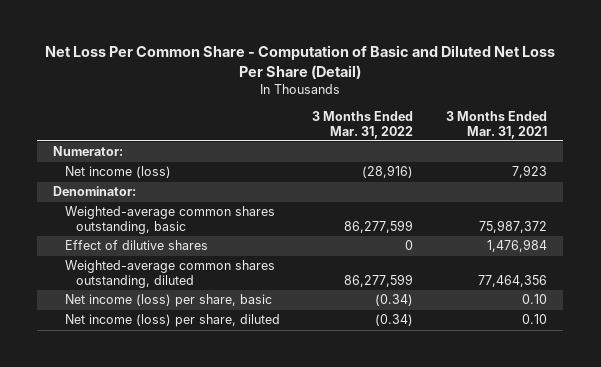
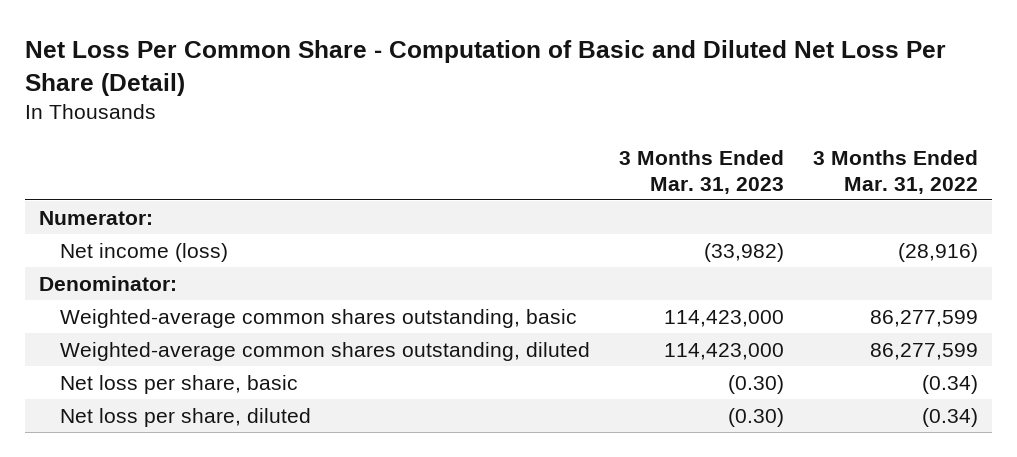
[446,110,548,139] 3 Months Ended Mar. 31, 2021 -> none
none -> [618,149,784,194] 3 Months Ended Mar. 31, 2023
[64,240,208,251] Effect of dilutive shares -> none
[64,294,272,308] Net income (loss) per share, basic -> [60,375,299,395] Net loss per share, basic
[64,314,280,328] Net income (loss) per share, diluted -> [60,408,312,428] Net loss per share, diluted

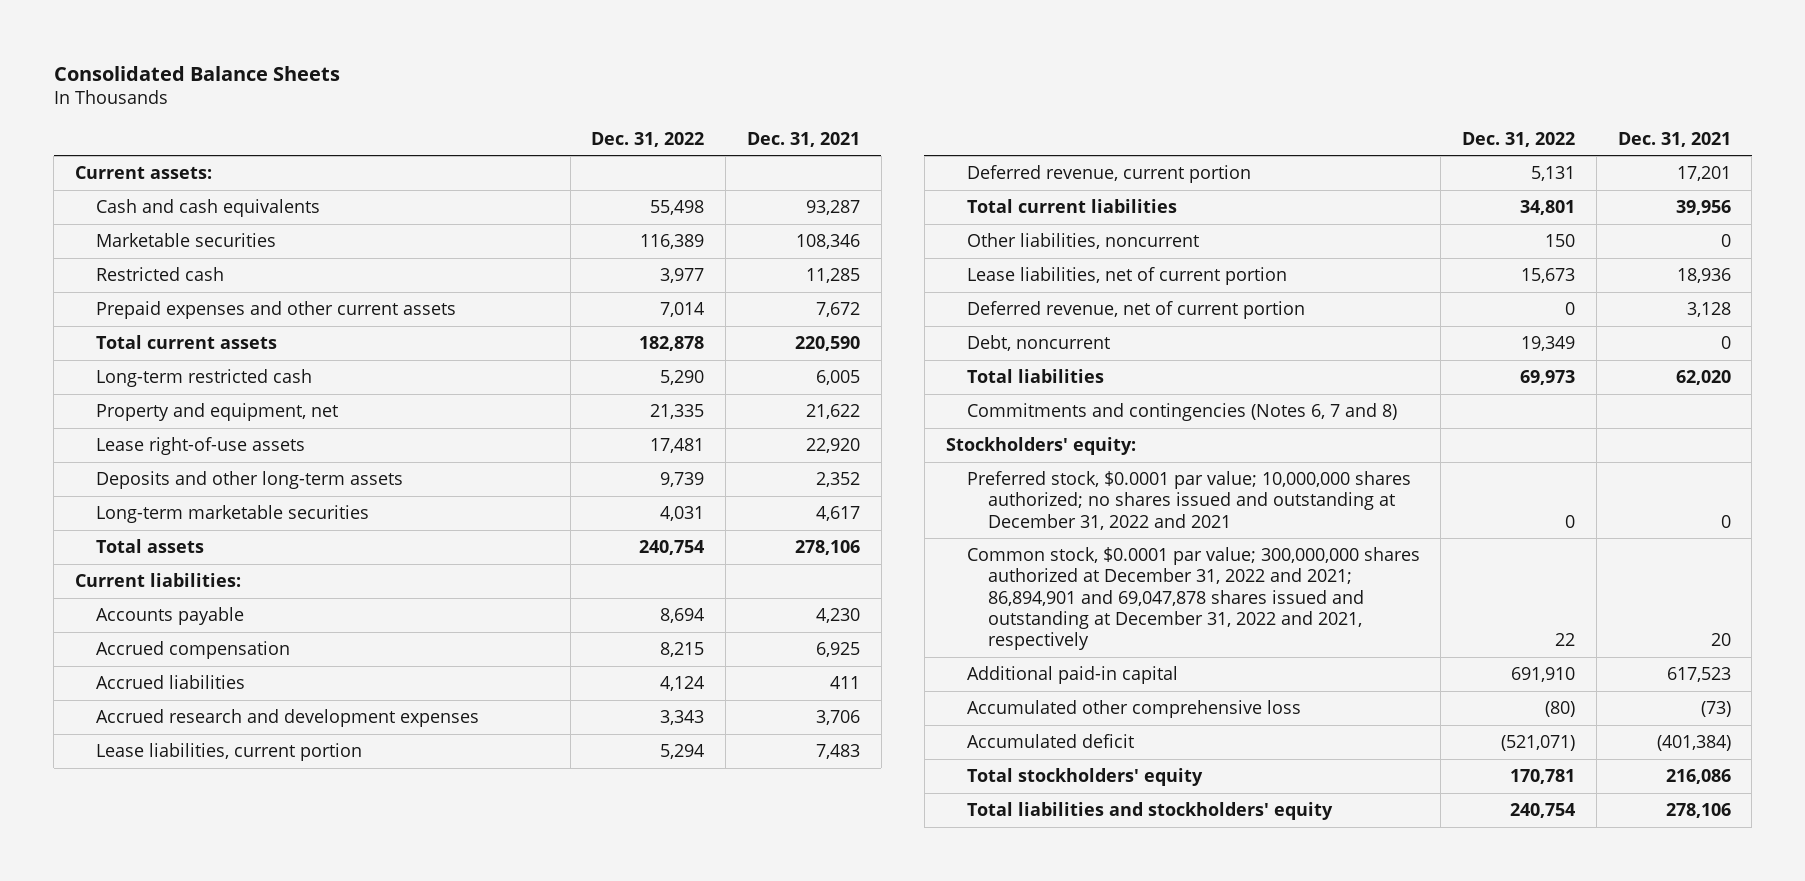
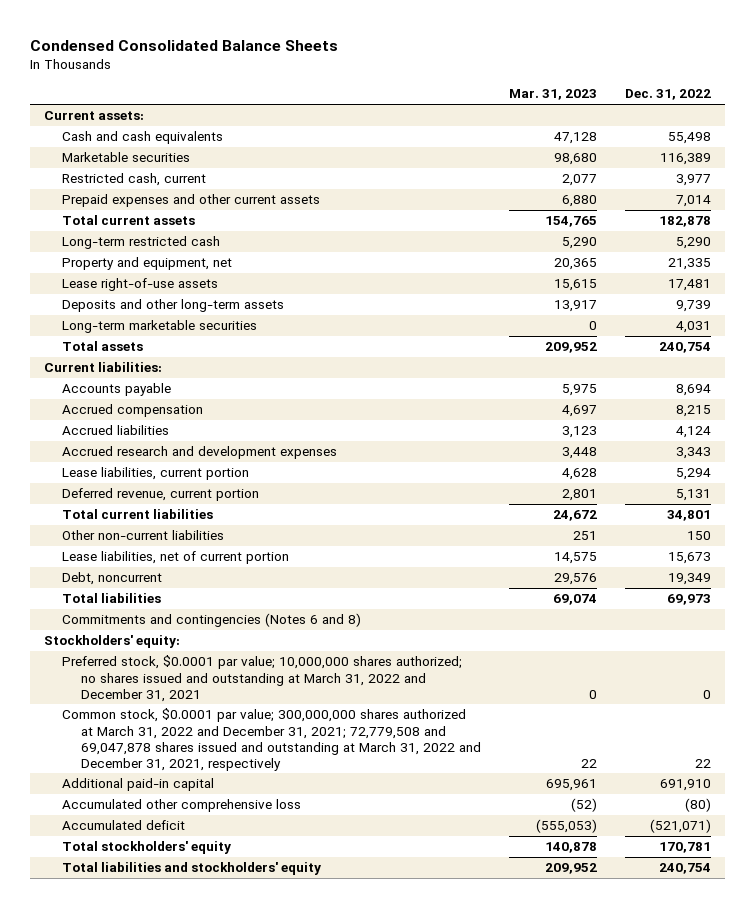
[53,65,340,81] Consolidated Balance Sheets -> [29,39,338,51] Condensed Consolidated Balance Sheets
[746,131,860,147] Dec. 31, 2021 -> none
none -> [509,89,598,101] Mar. 31, 2023
[96,267,225,282] Restricted cash -> [62,173,207,187] Restricted cash, current
[966,233,1199,250] Other liabilities, noncurrent -> [62,530,225,541] Other non-current liabilities
[966,301,1305,320] Deferred revenue, net of current portion -> none
[966,403,1397,422] Commitments and contingencies (Notes 6, 7 and 8) -> [62,613,362,628] Commitments and contingencies (Notes 6 and 8)
[966,471,1411,530] Preferred stock, $0.0001 par value; 10,000,000 shares authorized; no shares issued and outstanding at December 31, 2022 and 2021 -> [62,655,463,702] Preferred stock, $0.0001 par value; 10,000,000 shares authorized; no shares issued and outstanding at March 31, 2022 and December 31, 2021
[966,547,1420,651] Common stock, $0.0001 par value; 300,000,000 shares authorized at December 31, 2022 and 2021; 86,894,901 and 69,047,878 shares issued and outstanding at December 31, 2022 and 2021, respectively -> [62,708,481,771] Common stock, $0.0001 par value; 300,000,000 shares authorized at March 31, 2022 and December 31, 2021; 72,779,508 and 69,047,878 shares issued and outstanding at March 31, 2022 and December 31, 2021, respectively

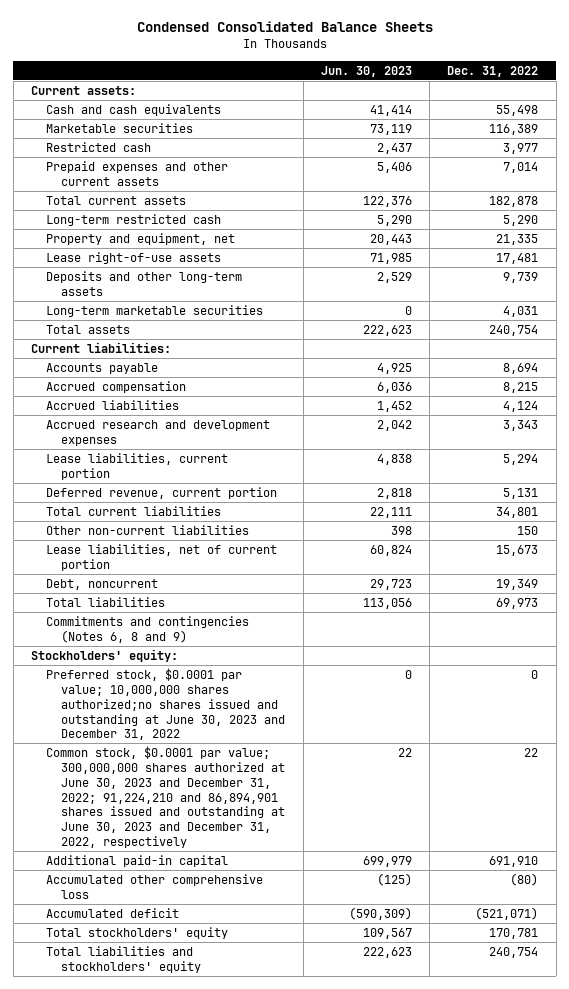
[509,89,598,101] Mar. 31, 2023 -> none
none -> [320,65,412,77] Jun. 30, 2023
[62,173,207,187] Restricted cash, current -> [46,141,152,152] Restricted cash
[62,613,362,628] Commitments and contingencies (Notes 6 and 8) -> [46,615,250,643] Commitments and contingencies (Notes 6, 8 and 9)
[62,655,463,702] Preferred stock, $0.0001 par value; 10,000,000 shares authorized; no shares issued and outstanding at March 31, 2022 and December 31, 2021 -> [46,667,286,741] Preferred stock, $0.0001 par value; 10,000,000 shares authorized;no shares issued and outstanding at June 30, 2023 and December 31, 2022
[62,708,481,771] Common stock, $0.0001 par value; 300,000,000 shares authorized at March 31, 2022 and December 31, 2021; 72,779,508 and 69,047,878 shares issued and outstanding at March 31, 2022 and December 31, 2021, respectively -> [46,745,286,849] Common stock, $0.0001 par value; 300,000,000 shares authorized at June 30, 2023 and December 31, 2022; 91,224,210 and 86,894,901 shares issued and outstanding at June 30, 2023 and December 31, 2022, respectively

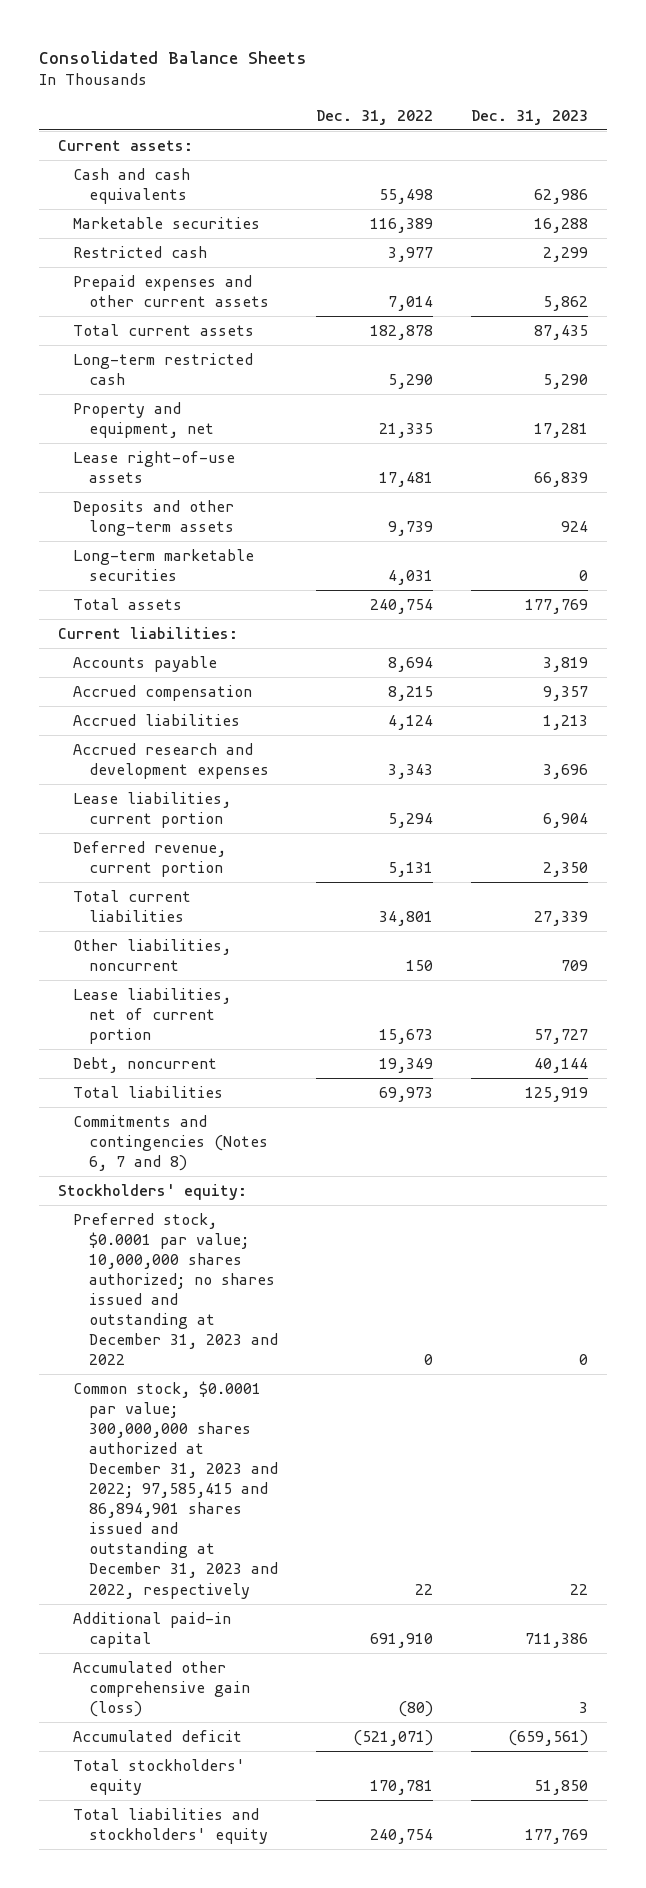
[136,20,433,32] Condensed Consolidated Balance Sheets -> [38,50,307,64] Consolidated Balance Sheets
[320,65,412,77] Jun. 30, 2023 -> none
none -> [471,109,589,125] Dec. 31, 2023
[46,524,250,535] Other non-current liabilities -> [73,938,232,972] Other liabilities, noncurrent
[46,615,250,643] Commitments and contingencies (Notes 6, 8 and 9) -> [73,1114,268,1172] Commitments and contingencies (Notes 6, 7 and 8)
[46,667,286,741] Preferred stock, $0.0001 par value; 10,000,000 shares authorized;no shares issued and outstanding at June 30, 2023 and December 31, 2022 -> [73,1212,278,1366] Preferred stock, $0.0001 par value; 10,000,000 shares authorized; no shares issued and outstanding at December 31, 2023 and 2022
[46,745,286,849] Common stock, $0.0001 par value; 300,000,000 shares authorized at June 30, 2023 and December 31, 2022; 91,224,210 and 86,894,901 shares issued and outstanding at June 30, 2023 and December 31, 2022, respectively -> [73,1380,278,1599] Common stock, $0.0001 par value; 300,000,000 shares authorized at December 31, 2023 and 2022; 97,585,415 and 86,894,901 shares issued and outstanding at December 31, 2023 and 2022, respectively
[46,873,264,899] Accumulated other comprehensive loss -> [73,1660,250,1718] Accumulated other comprehensive gain (loss)

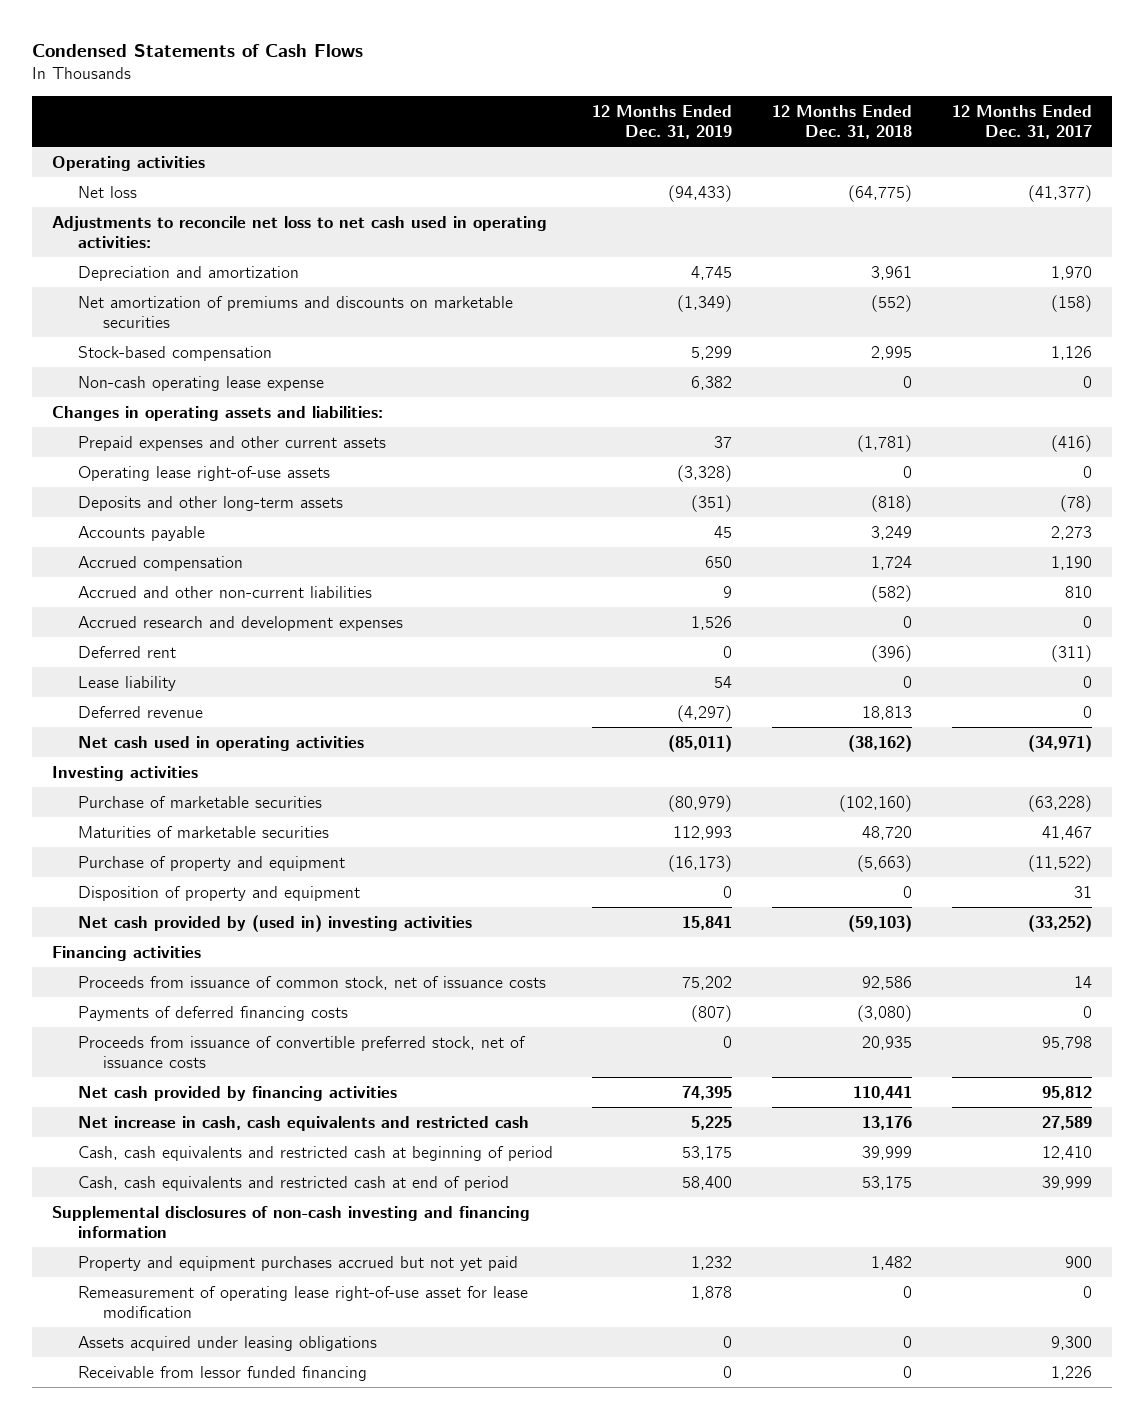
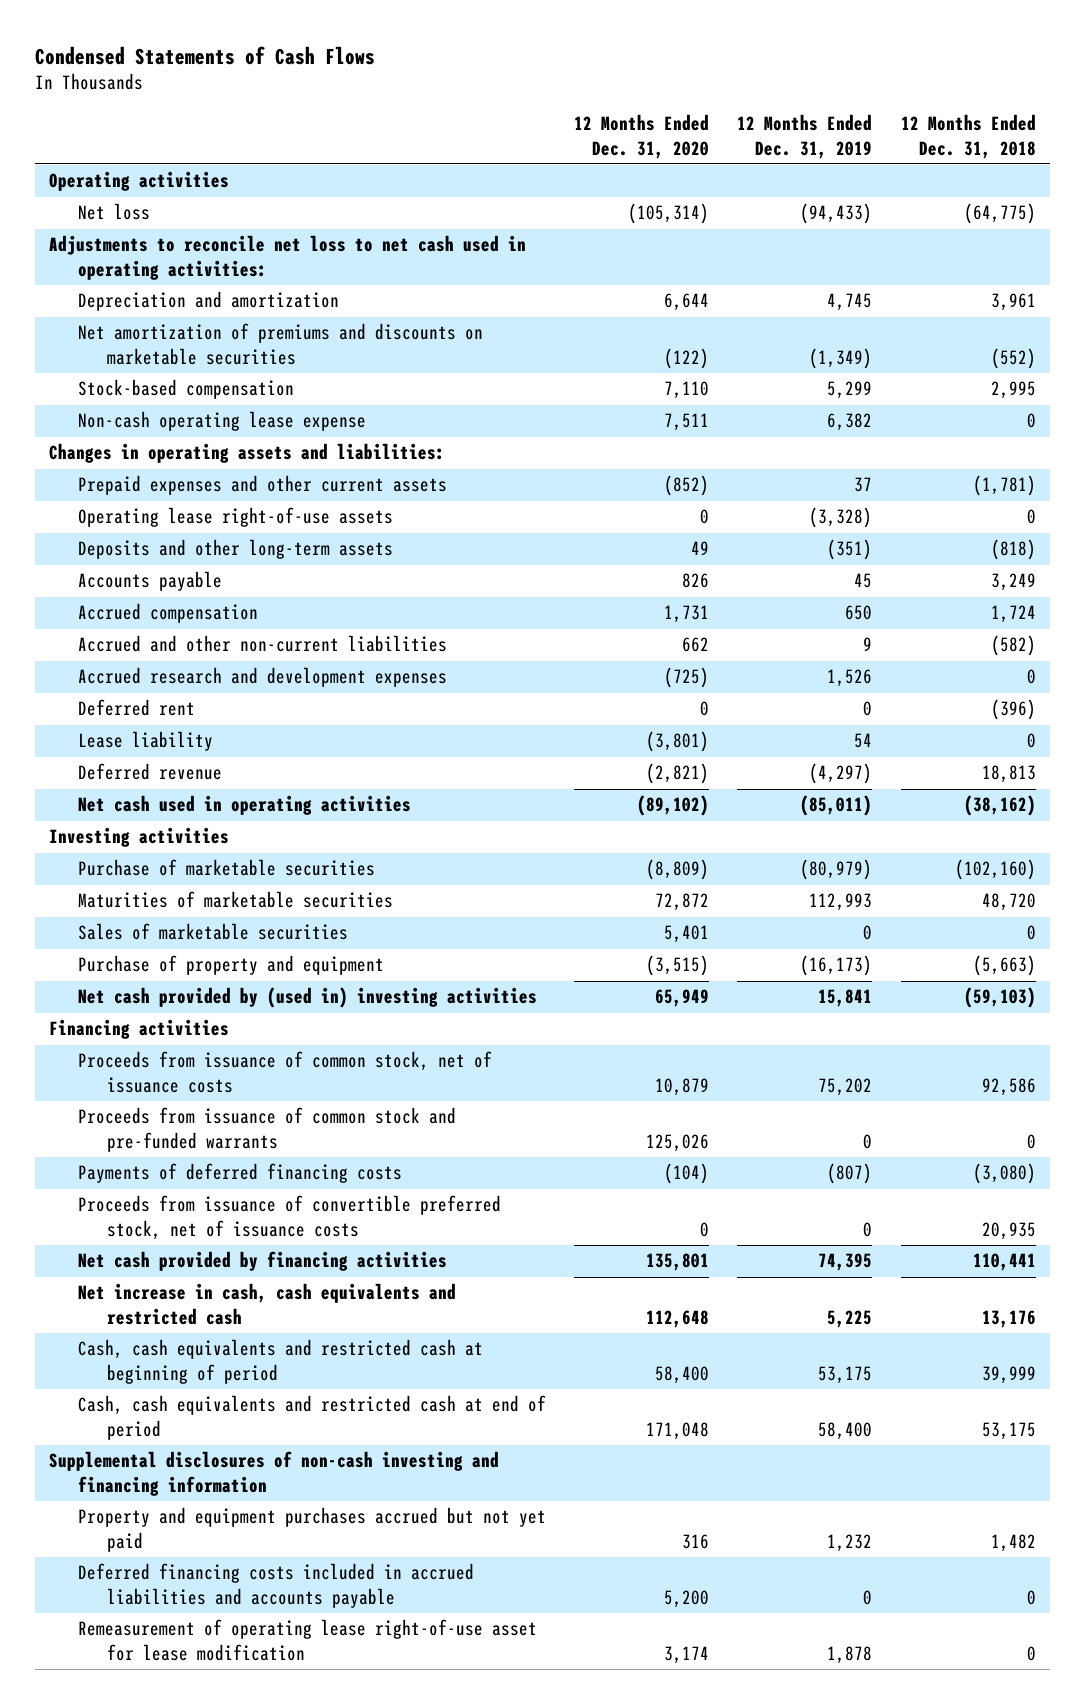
[952,104,1093,139] 12 Months Ended Dec. 31, 2017 -> none
none -> [574,114,710,159] 12 Months Ended Dec. 31, 2020
none -> [77,923,348,941] Sales of marketable securities
[77,885,360,901] Disposition of property and equipment -> none
none -> [77,1107,456,1152] Proceeds from issuance of common stock and pre-funded warrants
none -> [77,1563,474,1608] Deferred financing costs included in accrued liabilities and accounts payable
[77,1335,377,1351] Assets acquired under leasing obligations -> none
[77,1365,367,1381] Receivable from lessor funded financing -> none

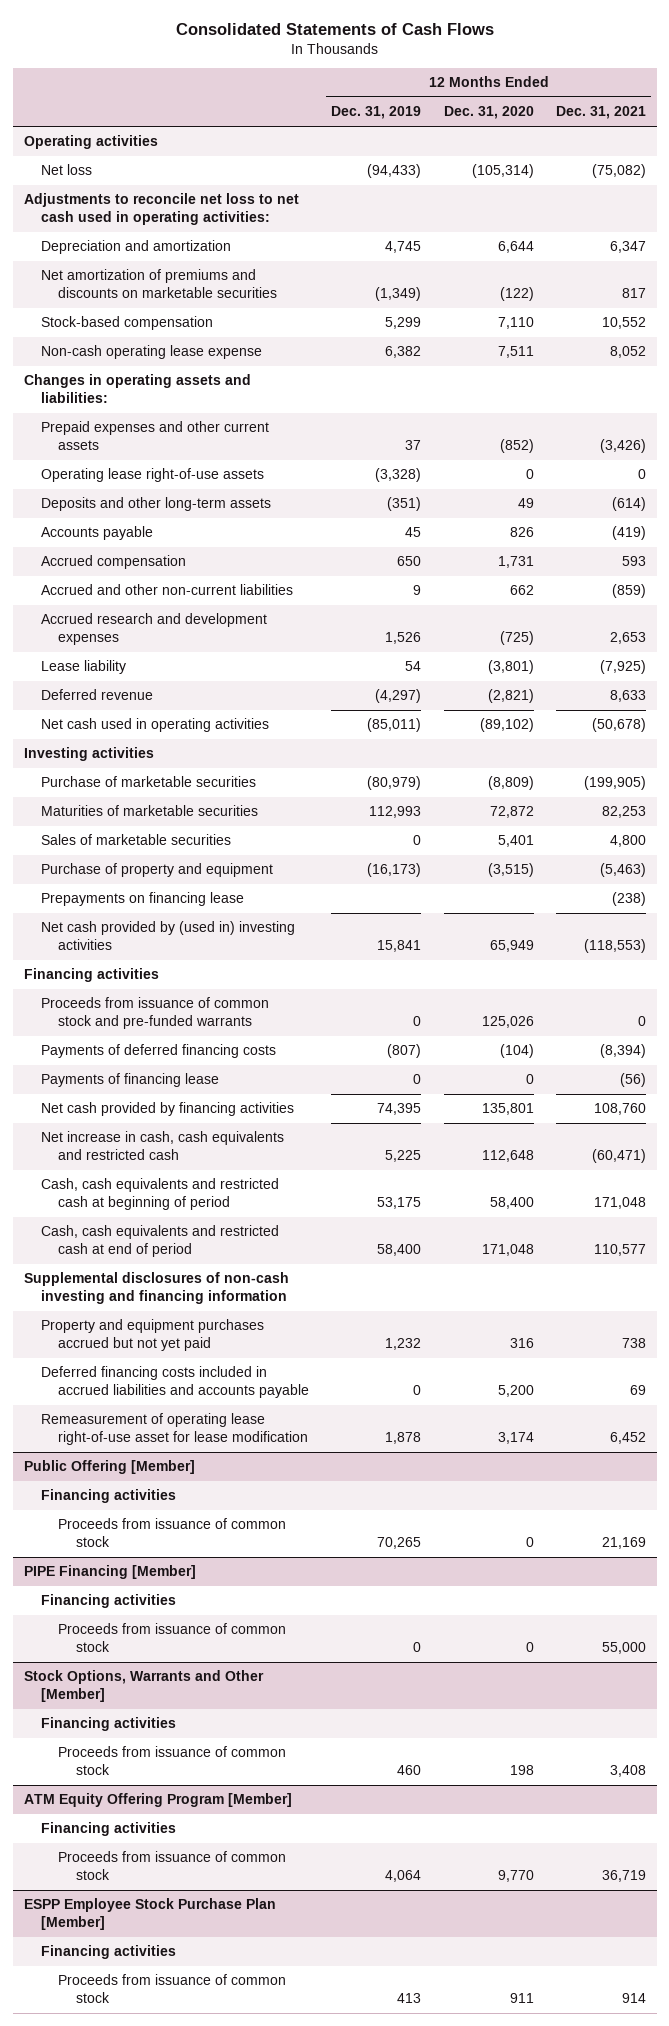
[34,46,375,66] Condensed Statements of Cash Flows -> [175,22,494,35] Consolidated Statements of Cash Flows
[900,114,1036,159] 12 Months Ended Dec. 31, 2018 -> none
none -> [555,106,646,120] Dec. 31, 2021
[77,699,195,717] Deferred rent -> none
none -> [41,892,245,907] Prepayments on financing lease
[77,1051,492,1093] Proceeds from issuance of common stock, net of issuance costs -> none
[77,1195,501,1240] Proceeds from issuance of convertible preferred stock, net of issuance costs -> none
none -> [41,1073,220,1088] Payments of financing lease
none -> [23,1460,195,1475] Public Offering [Member]
none -> [41,1489,177,1504] Financing activities
none -> [58,1518,287,1548] Proceeds from issuance of common stock
none -> [23,1565,196,1580] PIPE Financing [Member]
none -> [41,1594,177,1609] Financing activities
none -> [58,1623,287,1653] Proceeds from issuance of common stock
none -> [23,1670,264,1703] Stock Options, Warrants and Other [Member]
none -> [41,1717,177,1732] Financing activities
none -> [58,1746,287,1776] Proceeds from issuance of common stock
none -> [23,1793,292,1808] ATM Equity Offering Program [Member]
none -> [41,1822,177,1837] Financing activities
none -> [58,1851,287,1881] Proceeds from issuance of common stock
none -> [23,1898,276,1931] ESPP Employee Stock Purchase Plan [Member]
none -> [41,1945,177,1960] Financing activities
none -> [58,1974,287,2004] Proceeds from issuance of common stock

